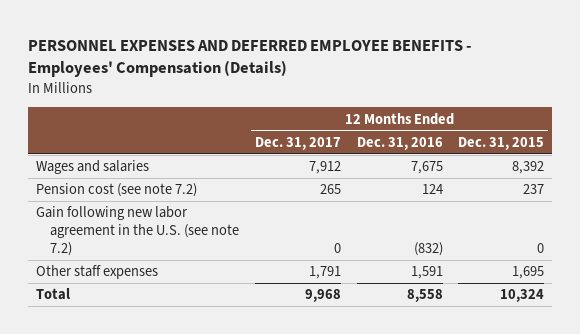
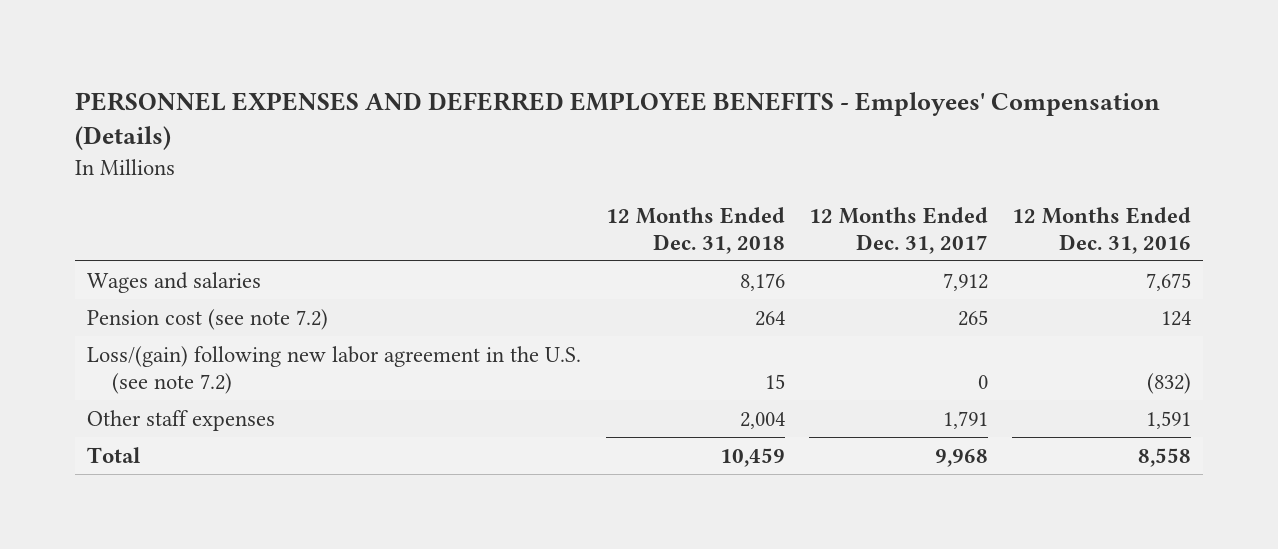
[458,136,545,150] Dec. 31, 2015 -> none
none -> [605,206,785,254] 12 Months Ended Dec. 31, 2018
[35,206,240,257] Gain following new labor agreement in the U.S. (see note 7.2) -> [87,345,582,394] Loss/(gain) following new labor agreement in the U.S. (see note 7.2)

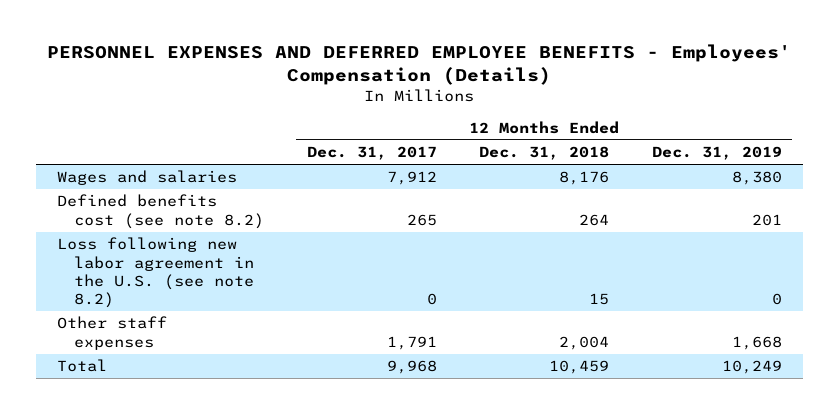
[1011,206,1191,254] 12 Months Ended Dec. 31, 2016 -> none
none -> [651,146,782,161] Dec. 31, 2019
[87,308,329,330] Pension cost (see note 7.2) -> [56,194,264,229] Defined benefits cost (see note 8.2)
[87,345,582,394] Loss/(gain) following new labor agreement in the U.S. (see note 7.2) -> [56,237,254,309] Loss following new labor agreement in the U.S. (see note 8.2)

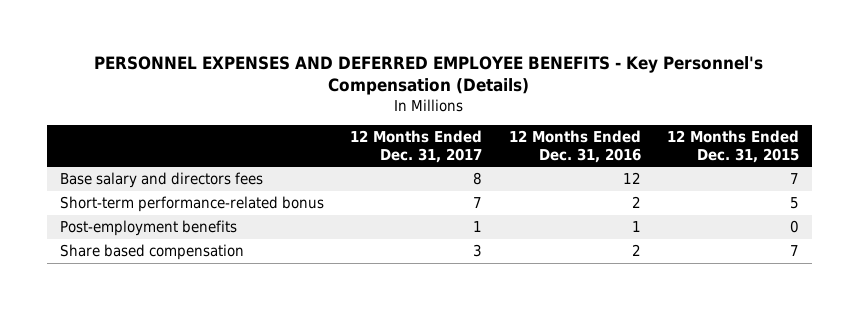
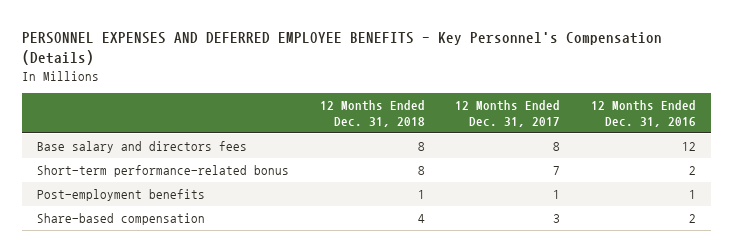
[666,130,799,163] 12 Months Ended Dec. 31, 2015 -> none
none -> [319,100,425,127] 12 Months Ended Dec. 31, 2018
[59,244,244,261] Share based compensation -> [36,213,205,226] Share-based compensation

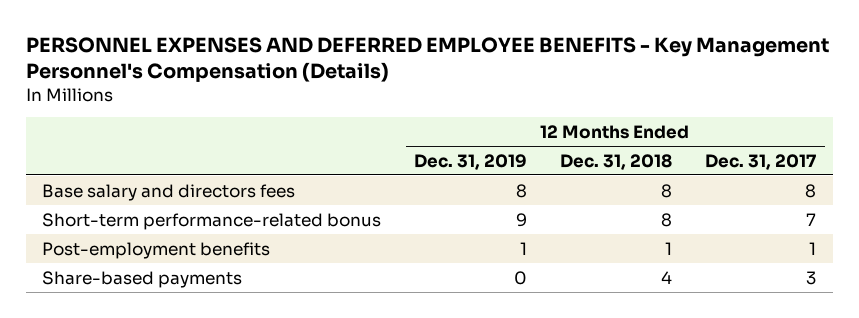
[21,31,662,66] PERSONNEL EXPENSES AND DEFERRED EMPLOYEE BENEFITS - Key Personnel's Compensation (Details) -> [25,36,829,82] PERSONNEL EXPENSES AND DEFERRED EMPLOYEE BENEFITS - Key Management Personnel's Compensation (Details)
[590,100,696,127] 12 Months Ended Dec. 31, 2016 -> none
none -> [414,153,528,170] Dec. 31, 2019
[36,213,205,226] Share-based compensation -> [42,270,243,288] Share-based payments

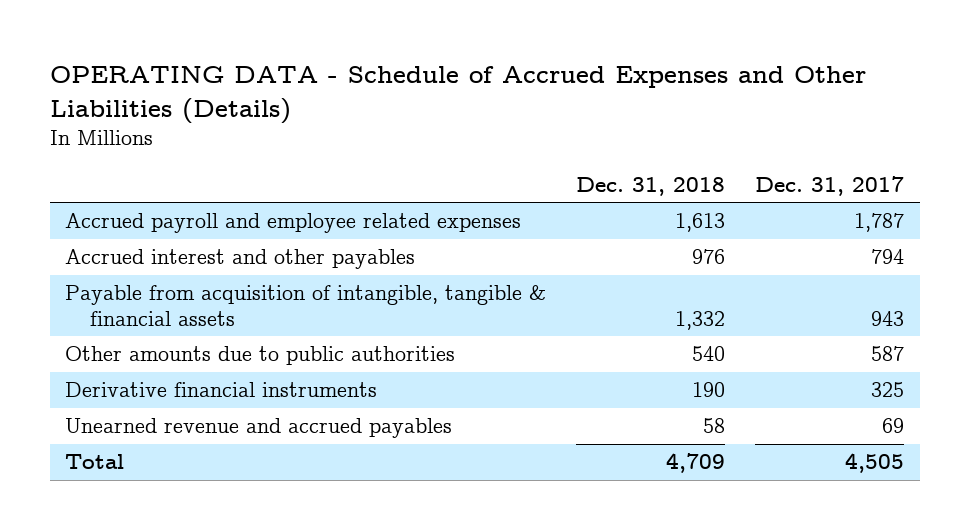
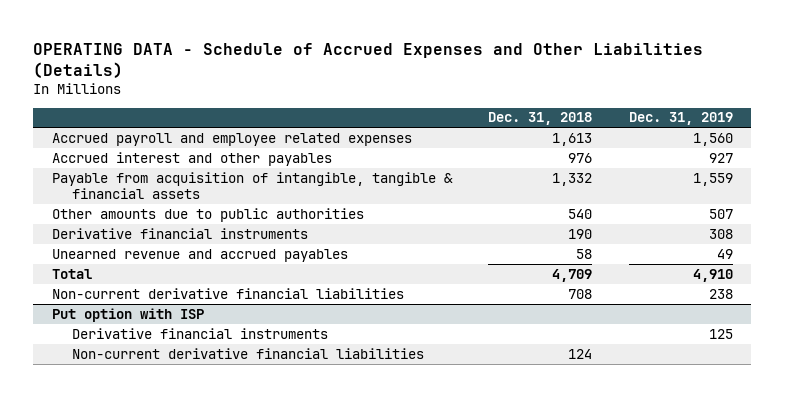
[755,175,905,196] Dec. 31, 2017 -> none
none -> [629,112,734,126] Dec. 31, 2019
none -> [51,287,404,299] Non-current derivative financial liabilities
none -> [51,307,204,322] Put option with ISP
none -> [71,327,328,339] Derivative financial instruments
none -> [71,347,424,359] Non-current derivative financial liabilities

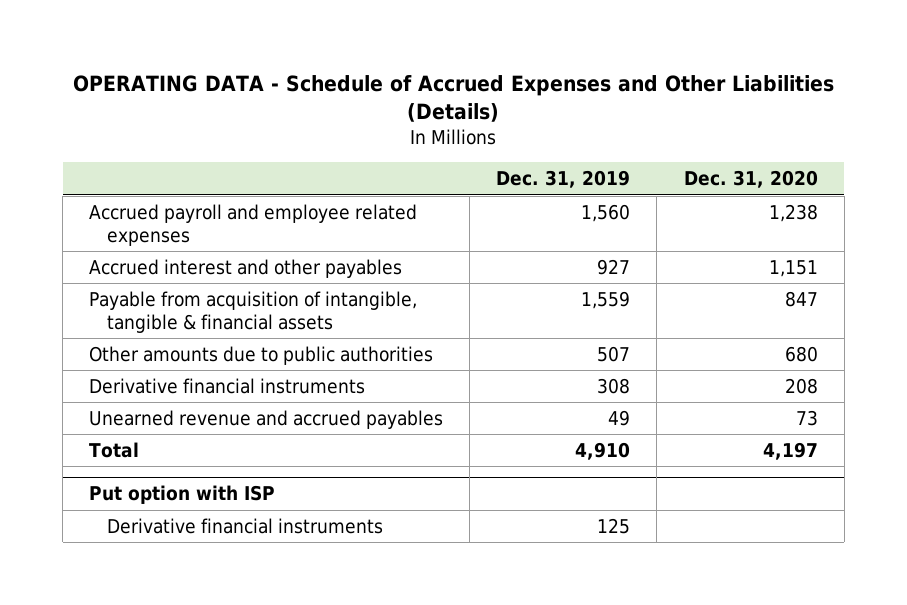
[488,112,593,126] Dec. 31, 2018 -> none
none -> [683,170,818,189] Dec. 31, 2020
[51,287,404,299] Non-current derivative financial liabilities -> none
[71,347,424,359] Non-current derivative financial liabilities -> none

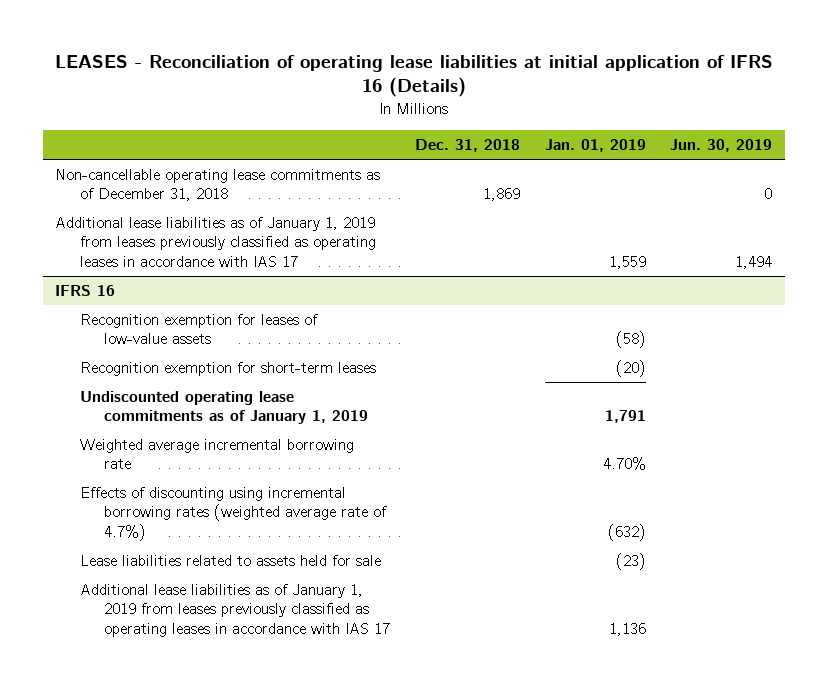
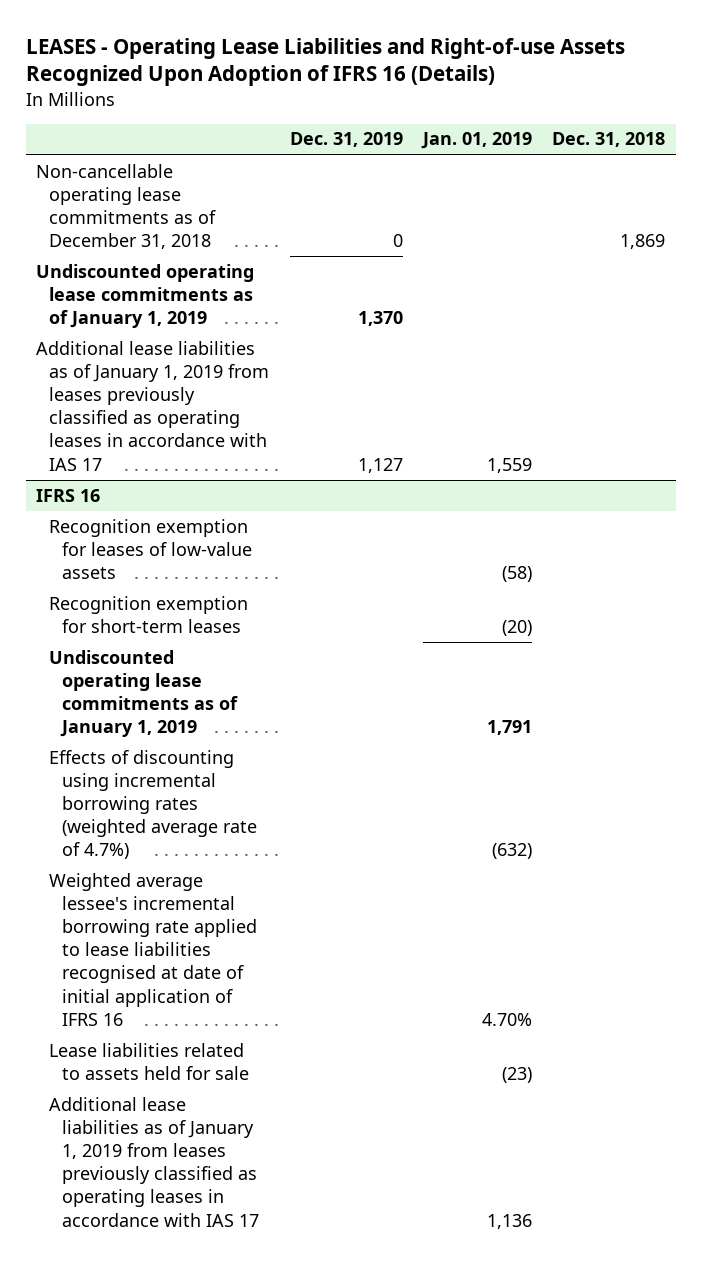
[54,54,773,98] LEASES - Reconciliation of operating lease liabilities at initial application of IFRS 16 (Details) -> [25,37,625,87] LEASES - Operating Lease Liabilities and Right-of-use Assets Recognized Upon Adoption of IFRS 16 (Details)
[670,139,773,153] Jun. 30, 2019 -> none
none -> [289,132,403,148] Dec. 31, 2019
none -> [36,263,255,329] Undiscounted operating lease commitments as of January 1, 2019
[79,439,354,470] Weighted average incremental borrowing rate -> none
none -> [49,872,258,1026] Weighted average lessee's incremental borrowing rate applied to lease liabilities recognised at date of initial application of IFRS 16

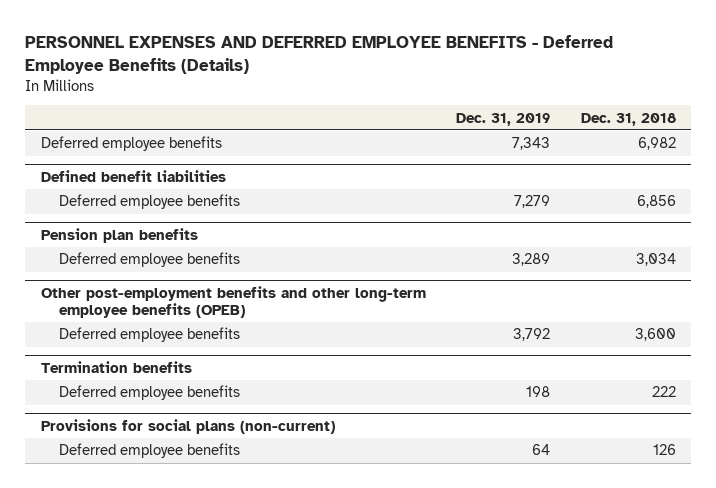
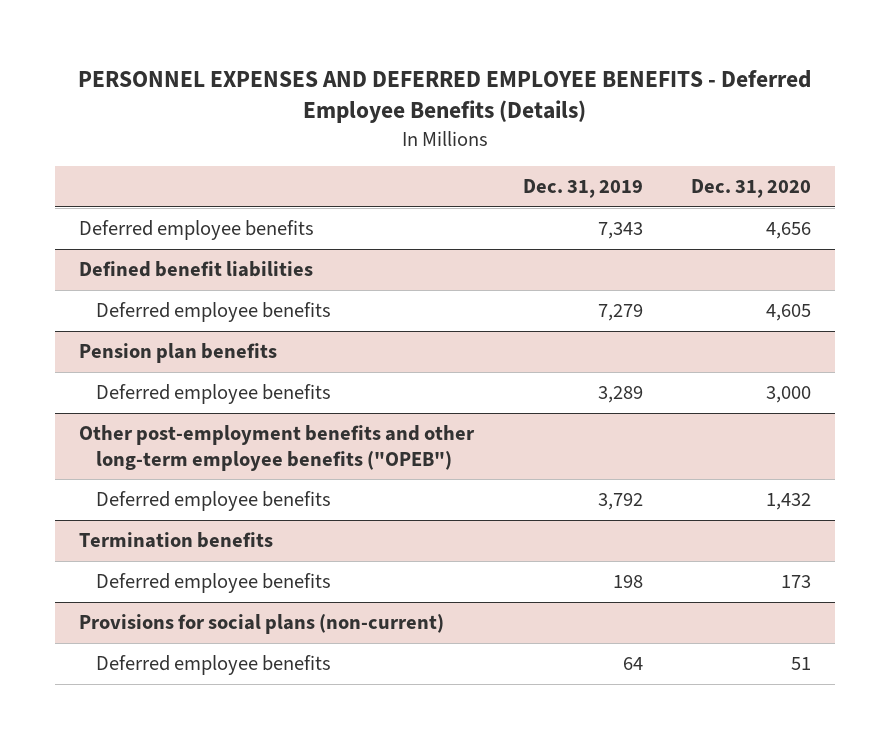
[580,112,676,126] Dec. 31, 2018 -> none
none -> [690,179,811,199] Dec. 31, 2020
[40,285,426,318] Other post-employment benefits and other long-term employee benefits (OPEB) -> [79,425,476,471] Other post-employment benefits and other long-term employee benefits ("OPEB")

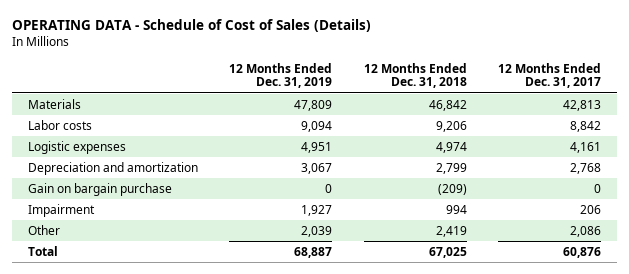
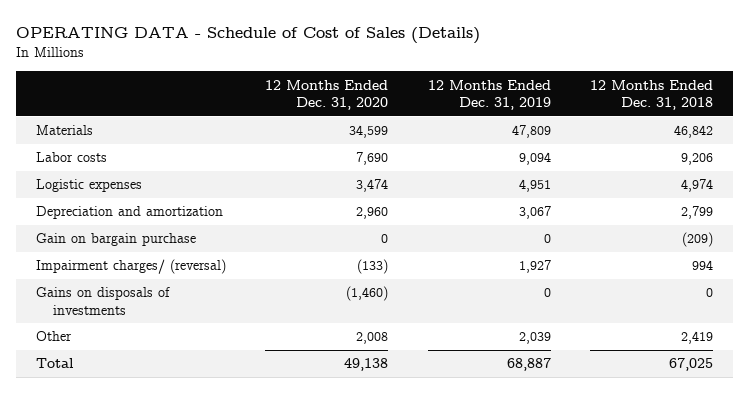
[498,62,602,89] 12 Months Ended Dec. 31, 2017 -> none
none -> [265,79,389,110] 12 Months Ended Dec. 31, 2020
[27,203,95,217] Impairment -> [35,259,226,275] Impairment charges/ (reversal)
none -> [35,287,170,315] Gains on disposals of investments

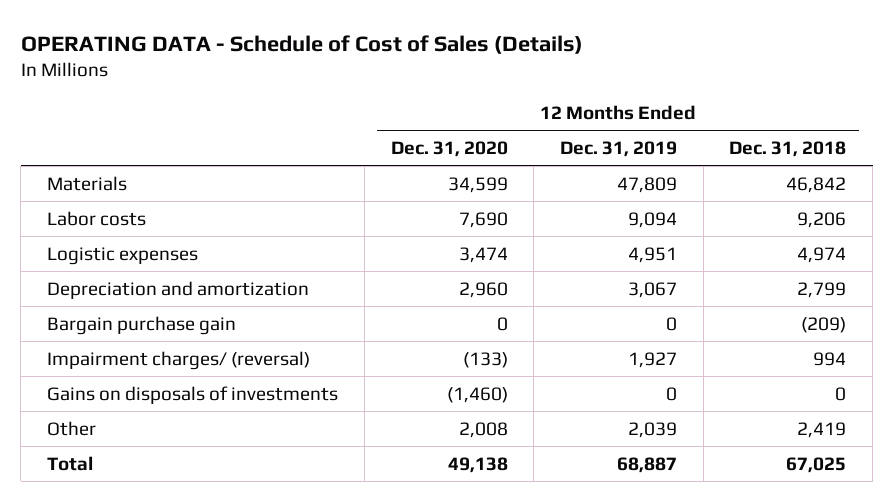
[35,233,196,247] Gain on bargain purchase -> [47,315,237,335] Bargain purchase gain

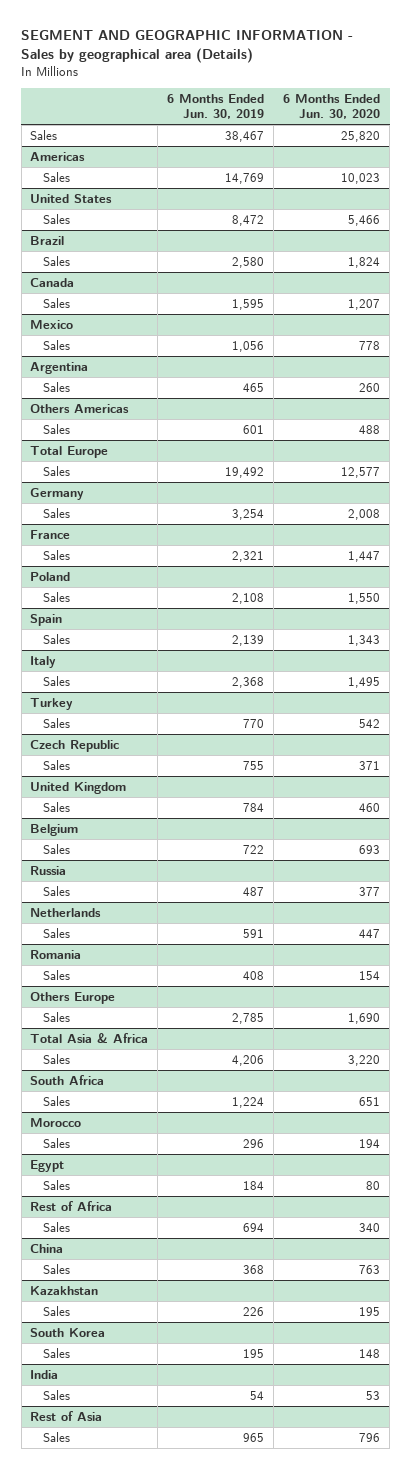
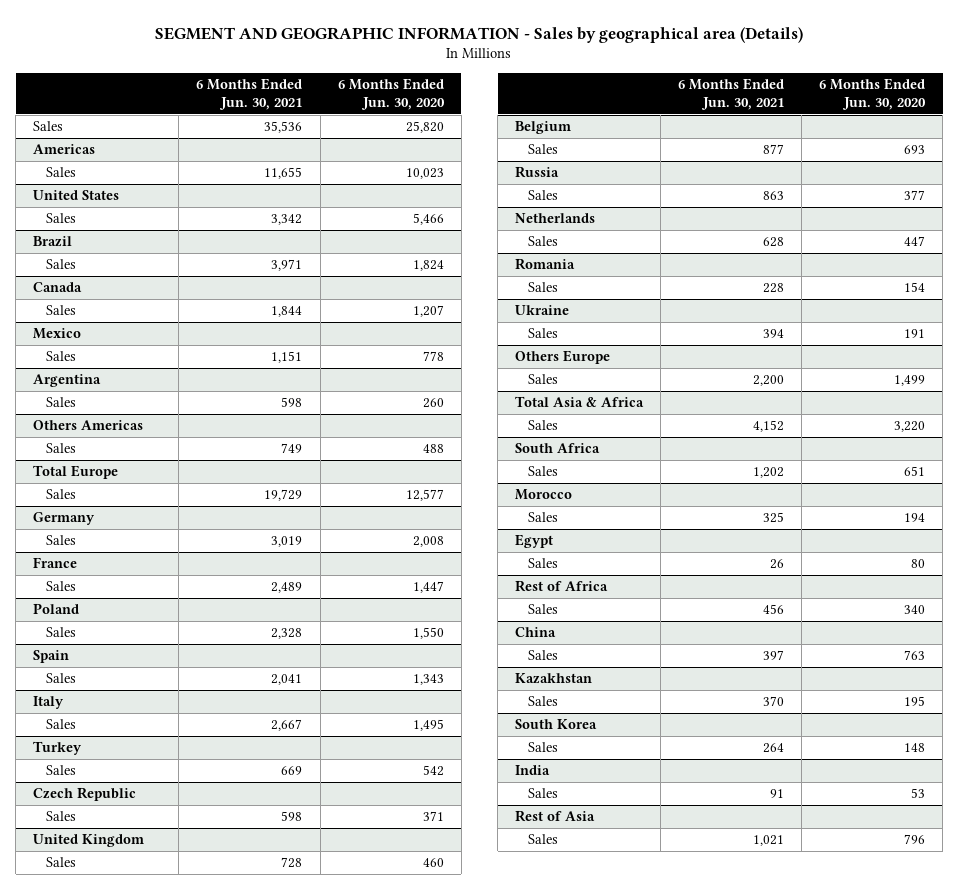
[167,94,265,120] 6 Months Ended Jun. 30, 2019 -> none
none -> [196,78,303,111] 6 Months Ended Jun. 30, 2021
none -> [515,305,570,316] Ukraine
none -> [527,328,558,339] Sales
[348,1012,381,1024] 1,690 -> [894,375,926,387] 1,499

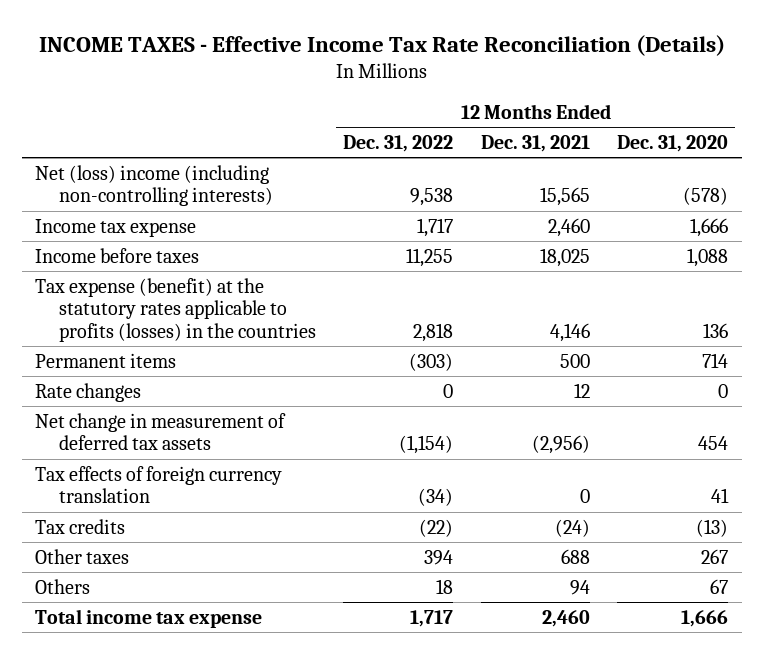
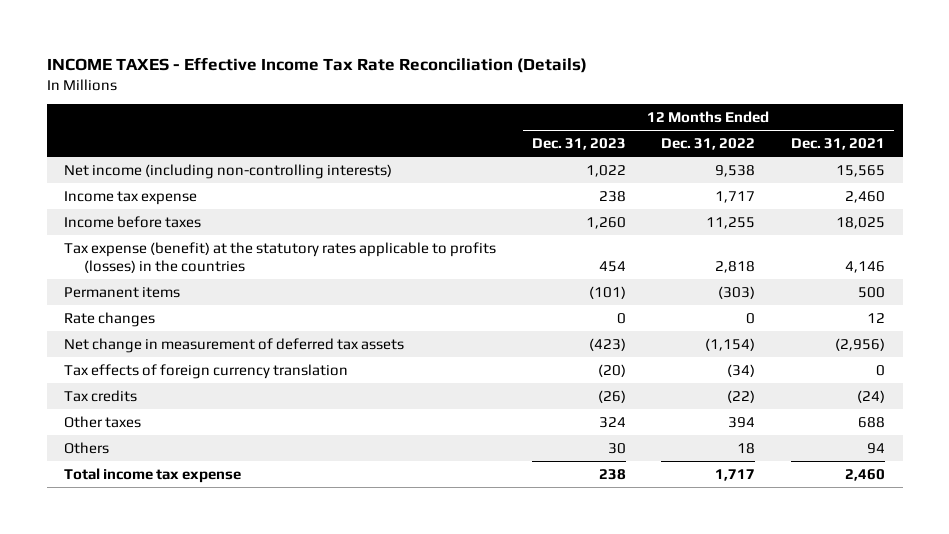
[617,135,729,153] Dec. 31, 2020 -> none
none -> [531,137,626,150] Dec. 31, 2023
[35,164,273,207] Net (loss) income (including non-controlling interests) -> [64,163,393,179] Net income (including non-controlling interests)

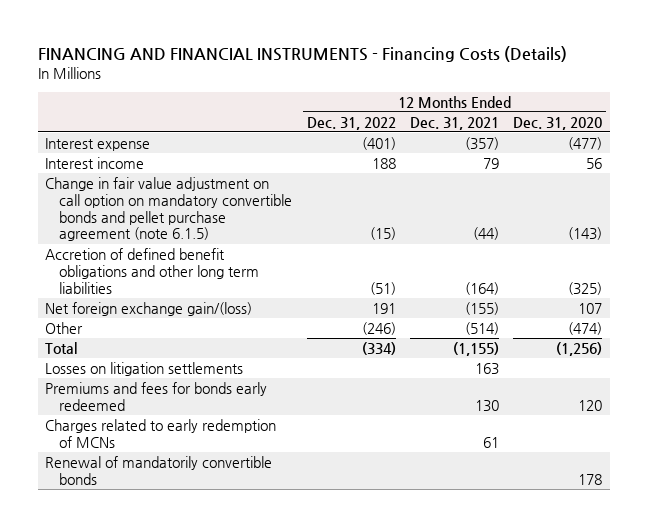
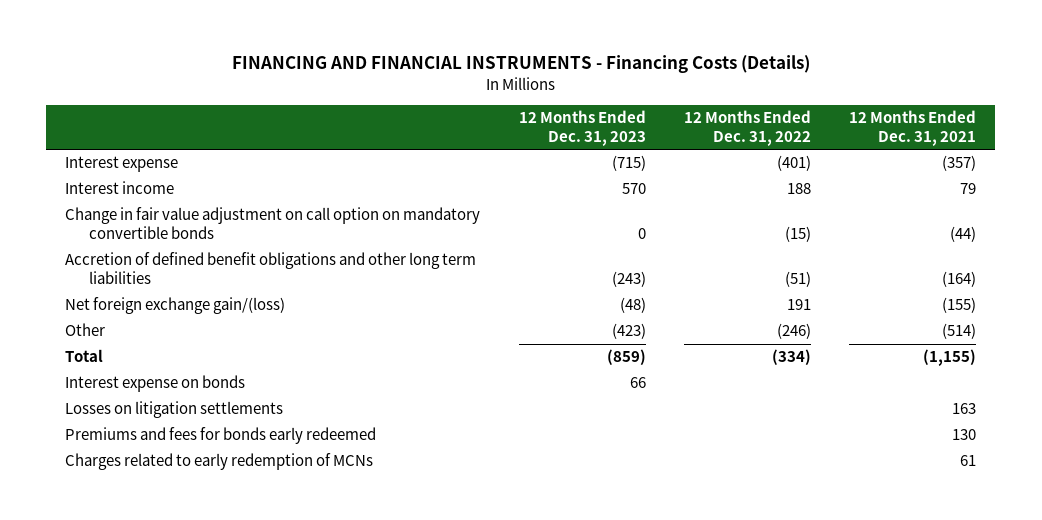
[513,116,603,130] Dec. 31, 2020 -> none
none -> [518,109,646,146] 12 Months Ended Dec. 31, 2023
[44,176,293,242] Change in fair value adjustment on call option on mandatory convertible bonds and pellet purchase agreement (note 6.1.5) -> [65,207,481,240] Change in fair value adjustment on call option on mandatory convertible bonds
none -> [65,375,246,393] Interest expense on bonds
[44,455,272,485] Renewal of mandatorily convertible bonds -> none

